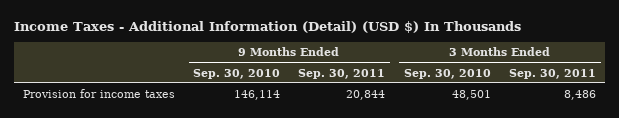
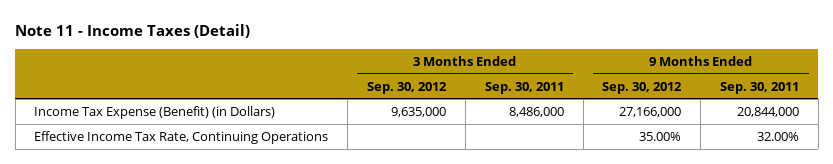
[13,20,521,33] Income Taxes - Additional Information (Detail) (USD $) In Thousands -> [15,23,251,38] Note 11 - Income Taxes (Detail)
[193,68,281,79] Sep. 30, 2010 -> none
[403,68,491,79] Sep. 30, 2010 -> none
none -> [367,81,448,94] Sep. 30, 2012
none -> [602,81,683,94] Sep. 30, 2012
[22,89,175,99] Provision for income taxes -> [34,106,276,120] Income Tax Expense (Benefit) (in Dollars)
[346,90,386,101] 20,844 -> [737,107,800,118] 20,844,000
[564,90,597,101] 8,486 -> [508,107,564,118] 8,486,000
none -> [34,131,329,145] Effective Income Tax Rate, Continuing Operations

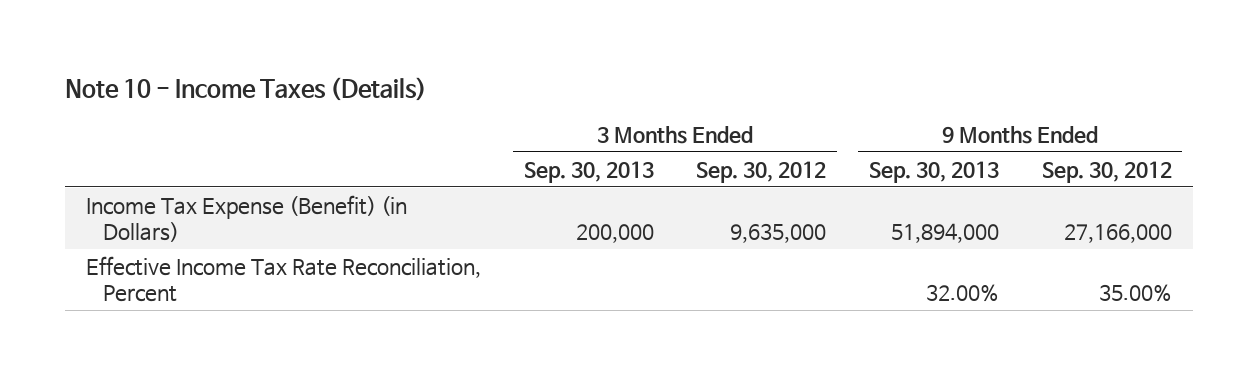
[15,23,251,38] Note 11 - Income Taxes (Detail) -> [64,76,427,101] Note 10 - Income Taxes (Details)
[484,81,564,94] Sep. 30, 2011 -> none
[720,81,800,94] Sep. 30, 2011 -> none
none -> [523,160,654,183] Sep. 30, 2013
none -> [869,160,1000,183] Sep. 30, 2013
[34,131,329,145] Effective Income Tax Rate, Continuing Operations -> [86,255,482,303] Effective Income Tax Rate Reconciliation, Percent

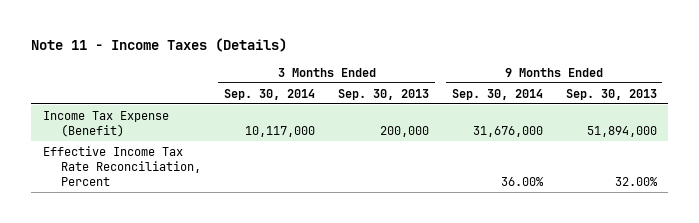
[64,76,427,101] Note 10 - Income Taxes (Details) -> [31,37,288,52] Note 11 - Income Taxes (Details)
[696,160,827,183] Sep. 30, 2012 -> none
[1041,160,1172,183] Sep. 30, 2012 -> none
none -> [224,88,316,100] Sep. 30, 2014
none -> [451,88,543,100] Sep. 30, 2014
[86,194,408,243] Income Tax Expense (Benefit) (in Dollars) -> [42,110,169,137] Income Tax Expense (Benefit)

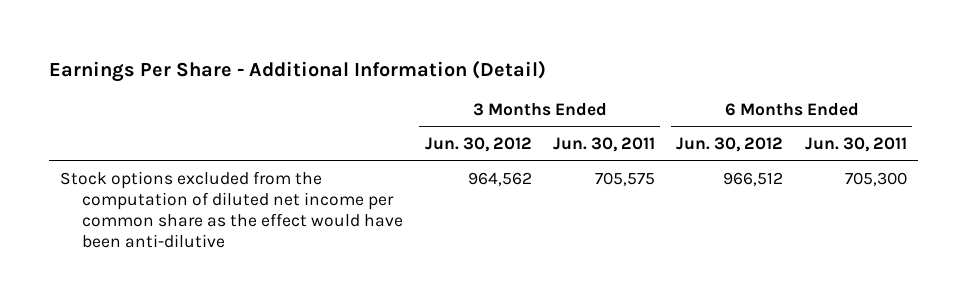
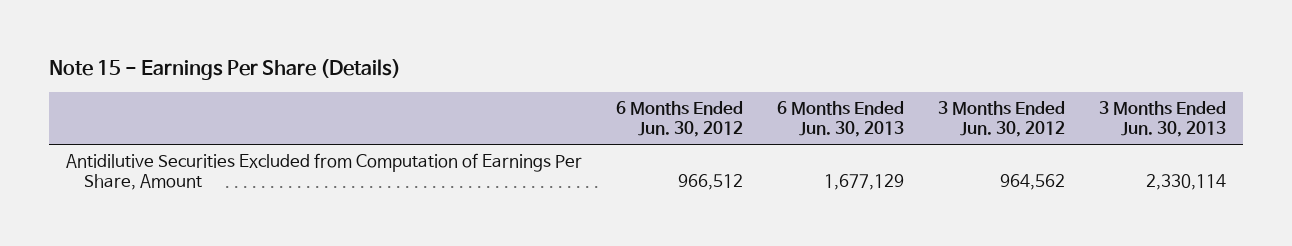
[48,59,546,82] Earnings Per Share - Additional Information (Detail) -> [48,59,401,81] Note 15 - Earnings Per Share (Details)
[553,137,656,153] Jun. 30, 2011 -> none
[804,137,907,153] Jun. 30, 2011 -> none
none -> [777,101,905,138] 6 Months Ended Jun. 30, 2013
none -> [1099,101,1227,138] 3 Months Ended Jun. 30, 2013
[59,171,404,248] Stock options excluded from the computation of diluted net income per common share as the effect would have been anti-dilutive -> [65,153,582,191] Antidilutive Securities Excluded from Computation of Earnings Per Share, Amount

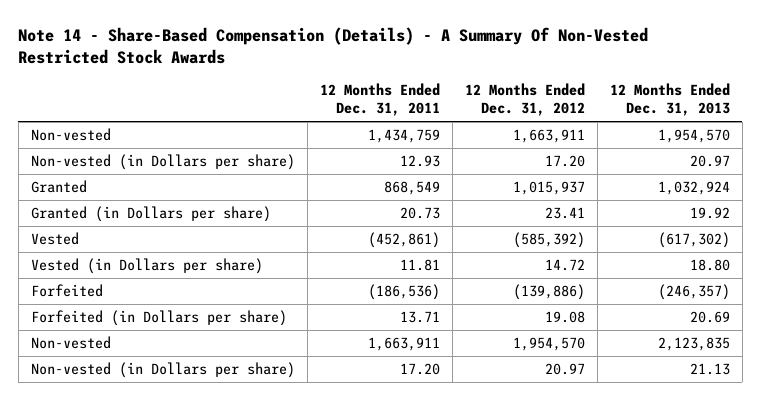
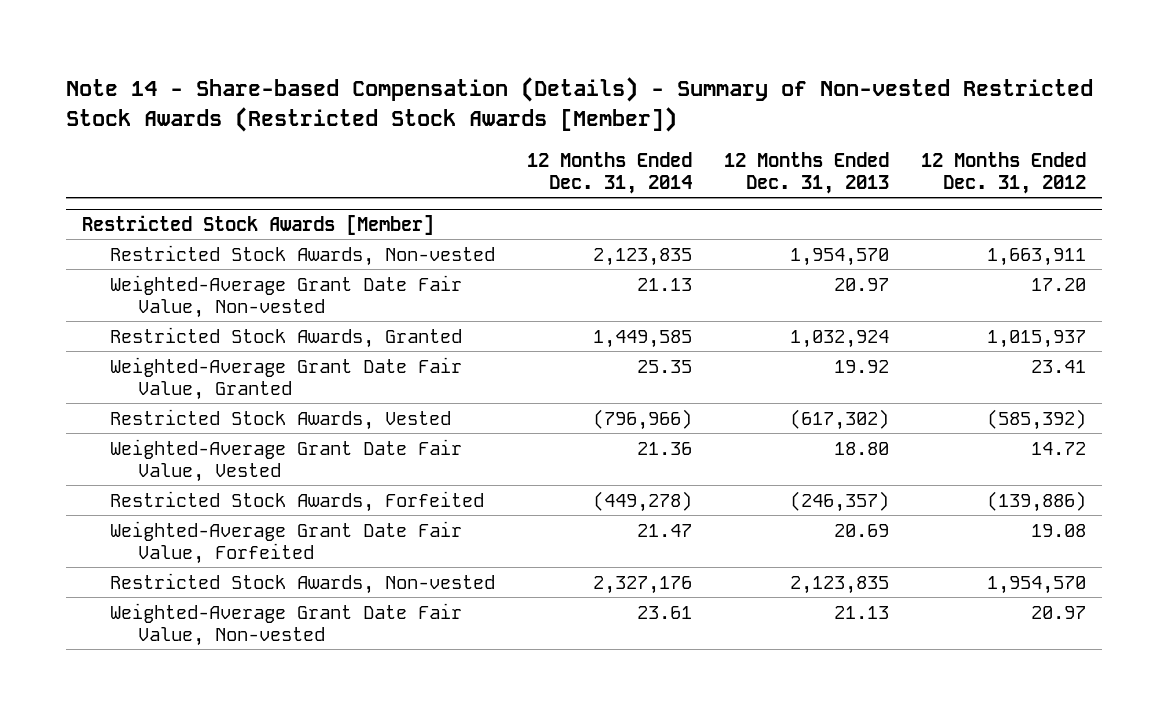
[18,26,649,64] Note 14 - Share-Based Compensation (Details) - A Summary Of Non-Vested Restricted Stock Awards -> [66,77,1094,132] Note 14 - Share-based Compensation (Details) - Summary of Non-vested Restricted Stock Awards (Restricted Stock Awards [Member])
[319,83,440,117] 12 Months Ended Dec. 31, 2011 -> none
none -> [527,151,693,195] 12 Months Ended Dec. 31, 2014
none -> [82,214,435,235] Restricted Stock Awards [Member]
[30,128,111,142] Non-vested -> [110,244,496,266] Restricted Stock Awards, Non-vested
[30,154,295,171] Non-vested (in Dollars per share) -> [110,274,463,318] Weighted-Average Grant Date Fair Value, Non-vested
[30,180,87,194] Granted -> [110,326,463,348] Restricted Stock Awards, Granted
[30,206,271,223] Granted (in Dollars per share) -> [110,356,463,400] Weighted-Average Grant Date Fair Value, Granted
[30,232,79,246] Vested -> [110,408,452,430] Restricted Stock Awards, Vested
[30,258,263,275] Vested (in Dollars per share) -> [110,438,463,482] Weighted-Average Grant Date Fair Value, Vested
[30,284,103,298] Forfeited -> [110,490,485,512] Restricted Stock Awards, Forfeited
[30,310,287,327] Forfeited (in Dollars per share) -> [110,520,463,564] Weighted-Average Grant Date Fair Value, Forfeited
[30,336,111,350] Non-vested -> [110,572,496,594] Restricted Stock Awards, Non-vested
[30,362,295,379] Non-vested (in Dollars per share) -> [110,602,463,646] Weighted-Average Grant Date Fair Value, Non-vested

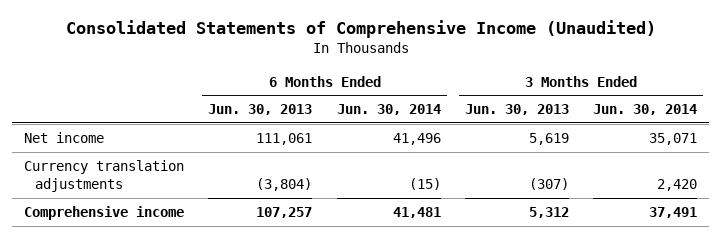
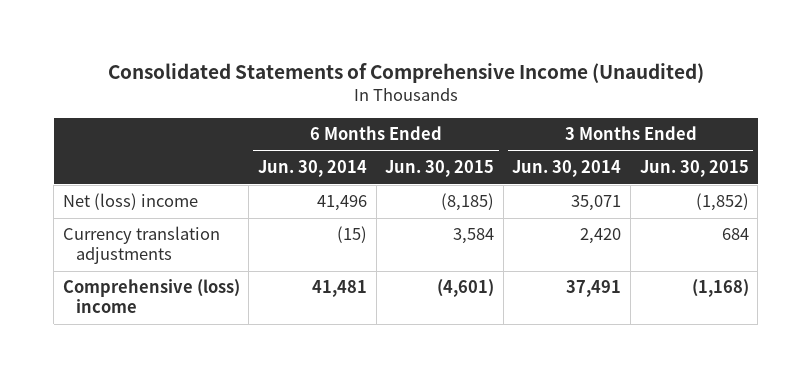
[208,104,313,116] Jun. 30, 2013 -> none
[464,104,569,116] Jun. 30, 2013 -> none
none -> [385,160,495,178] Jun. 30, 2015
none -> [639,160,749,178] Jun. 30, 2015
[24,131,105,143] Net income -> [62,193,198,211] Net (loss) income
[24,205,185,220] Comprehensive income -> [62,279,240,314] Comprehensive (loss) income

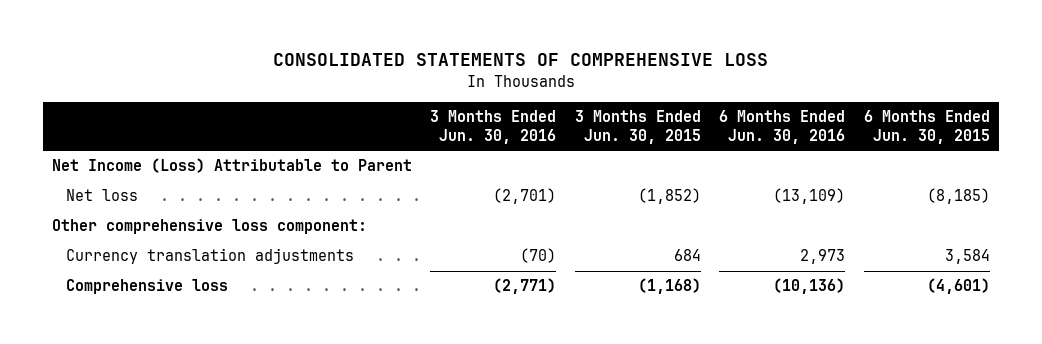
[107,63,704,84] Consolidated Statements of Comprehensive Income (Unaudited) -> [272,53,768,67] CONSOLIDATED STATEMENTS OF COMPREHENSIVE LOSS
[258,160,368,178] Jun. 30, 2014 -> none
[512,160,622,178] Jun. 30, 2014 -> none
none -> [430,110,557,144] 3 Months Ended Jun. 30, 2016
none -> [719,110,846,144] 6 Months Ended Jun. 30, 2016
none -> [51,158,412,174] Net Income (Loss) Attributable to Parent
[62,193,198,211] Net (loss) income -> [65,189,138,202] Net loss
none -> [51,219,367,235] Other comprehensive loss component:
[62,279,240,314] Comprehensive (loss) income -> [65,279,228,295] Comprehensive loss

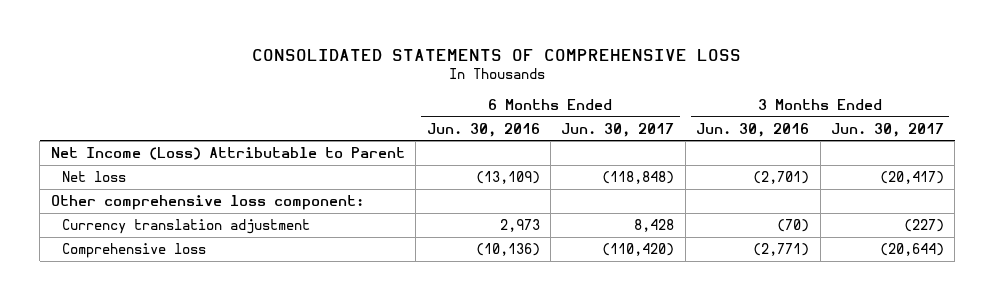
[574,110,701,144] 3 Months Ended Jun. 30, 2015 -> none
[863,110,990,144] 6 Months Ended Jun. 30, 2015 -> none
none -> [561,122,675,137] Jun. 30, 2017
none -> [830,122,944,137] Jun. 30, 2017
[65,248,354,265] Currency translation adjustments -> [62,219,311,235] Currency translation adjustment

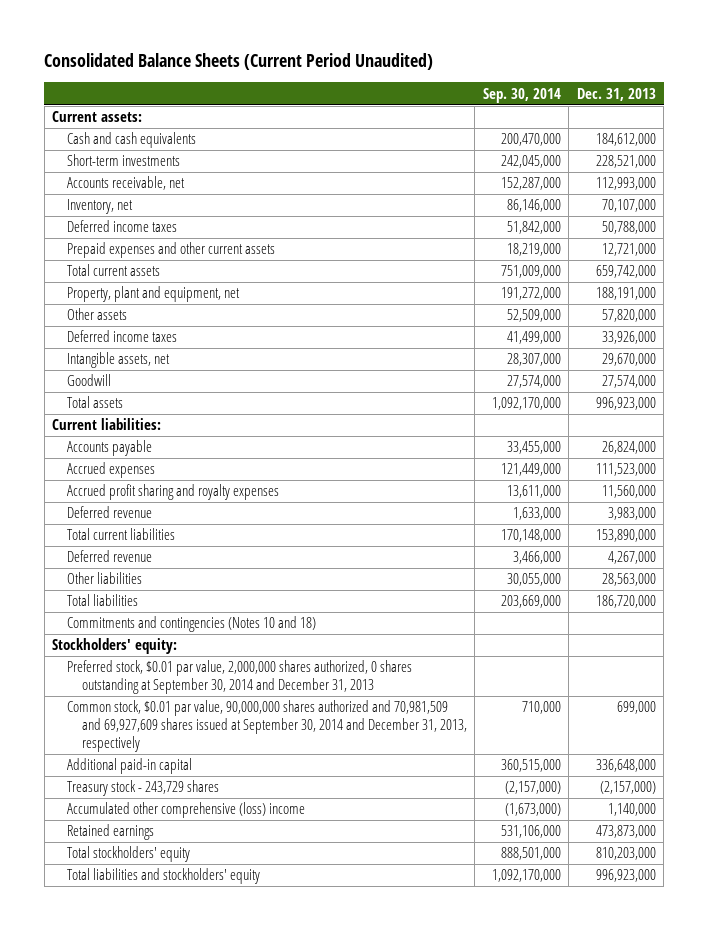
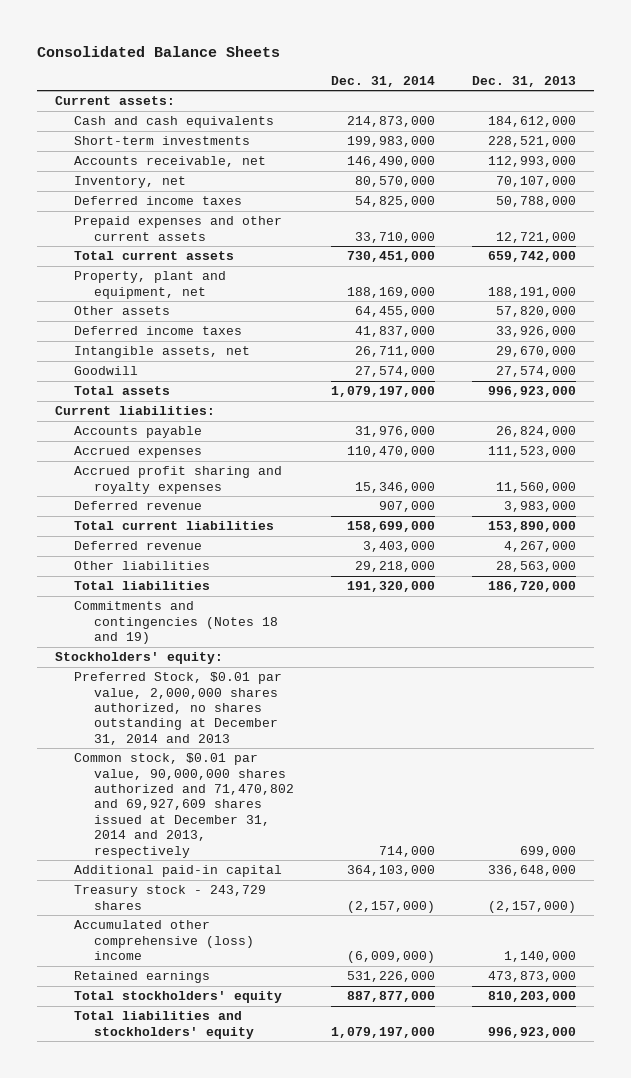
[44,53,434,71] Consolidated Balance Sheets (Current Period Unaudited) -> [36,46,280,58] Consolidated Balance Sheets
[482,87,561,103] Sep. 30, 2014 -> none
none -> [330,75,435,87] Dec. 31, 2014
[67,616,317,633] Commitments and contingencies (Notes 10 and 18) -> [74,601,278,645] Commitments and contingencies (Notes 18 and 19)
[67,660,413,695] Preferred stock, $0.01 par value, 2,000,000 shares authorized, 0 shares outstanding at September 30, 2014 and December 31, 2013 -> [74,672,283,745] Preferred Stock, $0.01 par value, 2,000,000 shares authorized, no shares outstanding at December 31, 2014 and 2013
[67,700,468,753] Common stock, $0.01 par value, 90,000,000 shares authorized and 70,981,509 and 69,927,609 shares issued at September 30, 2014 and December 31, 2013, respectively -> [74,753,294,858] Common stock, $0.01 par value, 90,000,000 shares authorized and 71,470,802 and 69,927,609 shares issued at December 31, 2014 and 2013, respectively

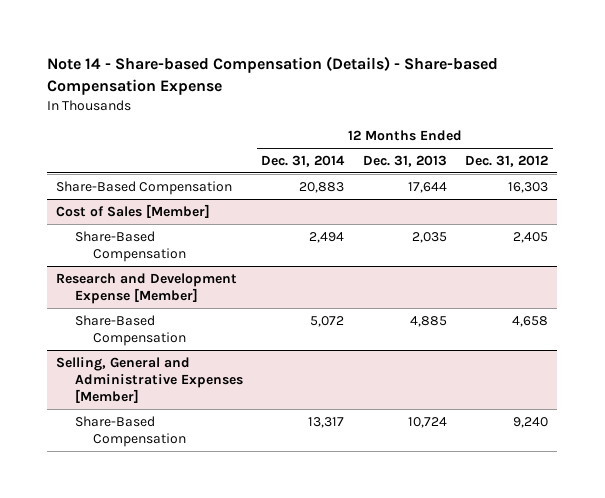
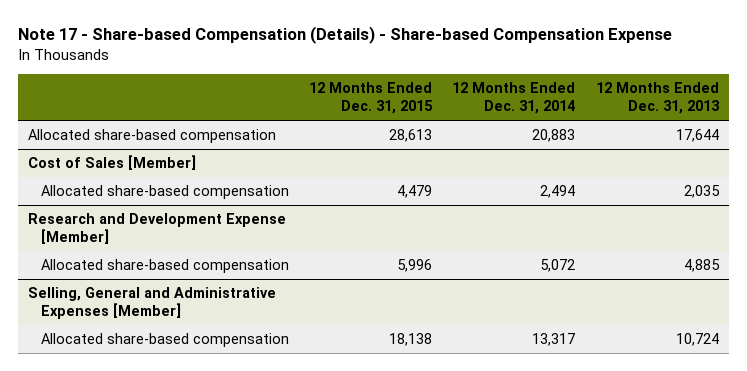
[47,55,499,95] Note 14 - Share-based Compensation (Details) - Share-based Compensation Expense -> [18,26,673,45] Note 17 - Share-based Compensation (Details) - Share-based Compensation Expense
[465,154,549,167] Dec. 31, 2012 -> none
none -> [308,82,433,115] 12 Months Ended Dec. 31, 2015
[56,180,233,195] Share-Based Compensation -> [28,129,277,144] Allocated share-based compensation
[74,230,187,262] Share-Based Compensation -> [40,185,289,200] Allocated share-based compensation
[74,314,187,346] Share-Based Compensation -> [40,259,289,274] Allocated share-based compensation
[74,415,187,447] Share-Based Compensation -> [40,333,289,348] Allocated share-based compensation

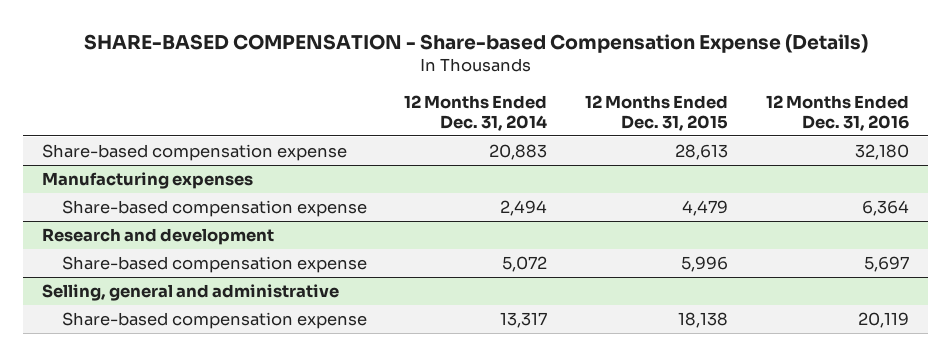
[18,26,673,45] Note 17 - Share-based Compensation (Details) - Share-based Compensation Expense -> [83,34,868,54] SHARE-BASED COMPENSATION - Share-based Compensation Expense (Details)
[595,82,720,115] 12 Months Ended Dec. 31, 2013 -> none
none -> [766,94,910,132] 12 Months Ended Dec. 31, 2016
[28,155,197,171] Cost of Sales [Member] -> none
[28,129,277,144] Allocated share-based compensation -> [42,143,348,161] Share-based compensation expense
none -> [42,171,254,189] Manufacturing expenses
[40,185,289,200] Allocated share-based compensation -> [61,199,367,217] Share-based compensation expense
[28,213,287,245] Research and Development Expense [Member] -> [42,227,275,245] Research and development
[40,259,289,274] Allocated share-based compensation -> [61,255,367,273] Share-based compensation expense
[28,287,277,320] Selling, General and Administrative Expenses [Member] -> [42,283,340,301] Selling, general and administrative
[40,333,289,348] Allocated share-based compensation -> [61,311,367,329] Share-based compensation expense

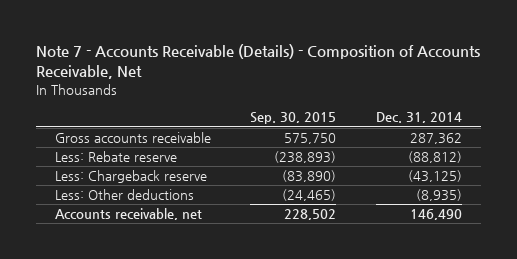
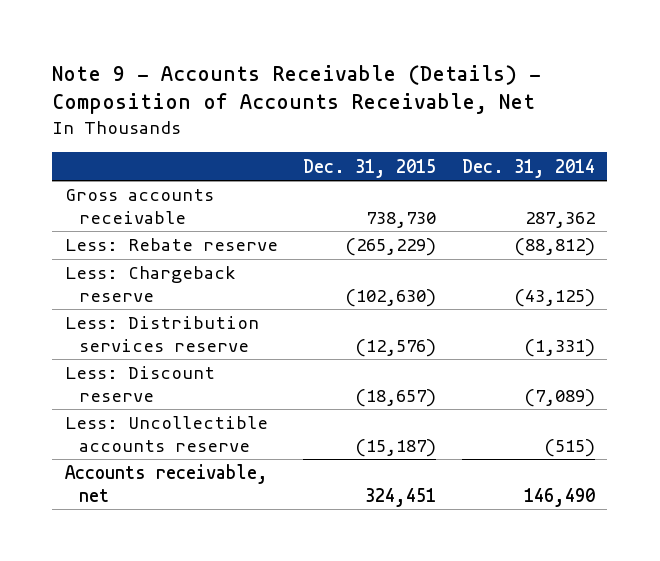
[35,44,480,80] Note 7 - Accounts Receivable (Details) - Composition of Accounts Receivable, Net -> [52,64,542,115] Note 9 - Accounts Receivable (Details) - Composition of Accounts Receivable, Net
[250,112,337,125] Sep. 30, 2015 -> none
none -> [303,158,437,178] Dec. 31, 2015
[55,189,195,201] Less: Other deductions -> none
none -> [65,316,260,352] Less: Distribution services reserve
none -> [65,366,216,402] Less: Discount reserve
none -> [65,416,269,452] Less: Uncollectible accounts reserve

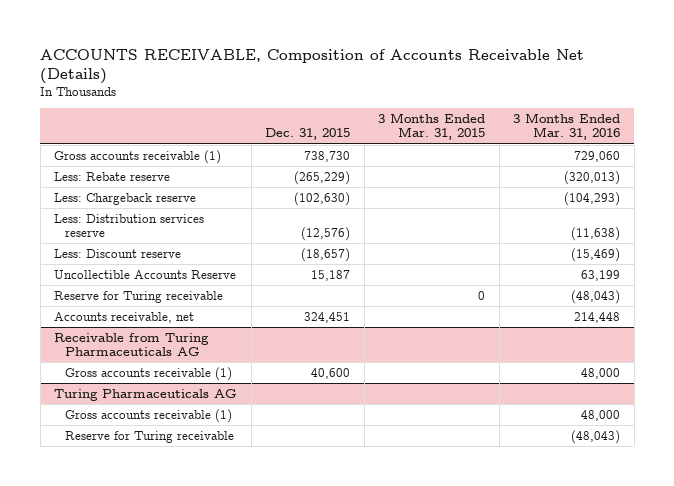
[52,64,542,115] Note 9 - Accounts Receivable (Details) - Composition of Accounts Receivable, Net -> [40,48,585,84] ACCOUNTS RECEIVABLE, Composition of Accounts Receivable Net (Details)
[461,158,595,178] Dec. 31, 2014 -> none
none -> [378,113,486,141] 3 Months Ended Mar. 31, 2015
none -> [513,113,621,141] 3 Months Ended Mar. 31, 2016
[65,189,215,224] Gross accounts receivable -> [54,149,222,164] Gross accounts receivable (1)
[65,416,269,452] Less: Uncollectible accounts reserve -> [54,269,237,279] Uncollectible Accounts Reserve
[355,438,437,457] (15,187) -> [311,269,351,281] 15,187
none -> [54,290,224,303] Reserve for Turing receivable
none -> [54,332,210,357] Receivable from Turing Pharmaceuticals AG
none -> [65,366,233,381] Gross accounts receivable (1)
none -> [54,388,238,401] Turing Pharmaceuticals AG
none -> [65,408,233,423] Gross accounts receivable (1)
none -> [65,430,235,443] Reserve for Turing receivable

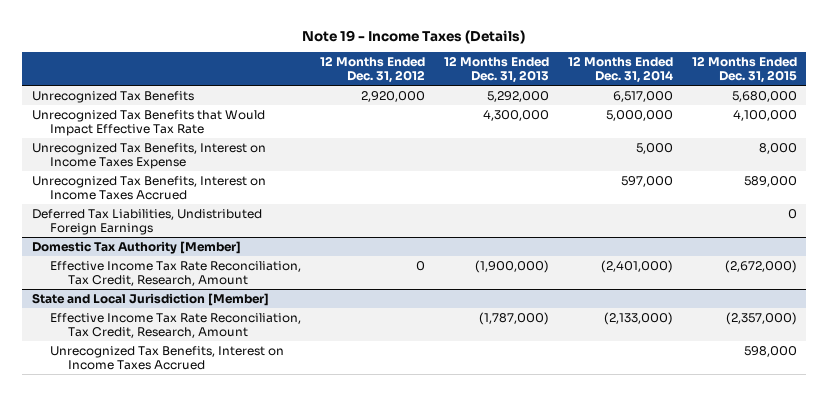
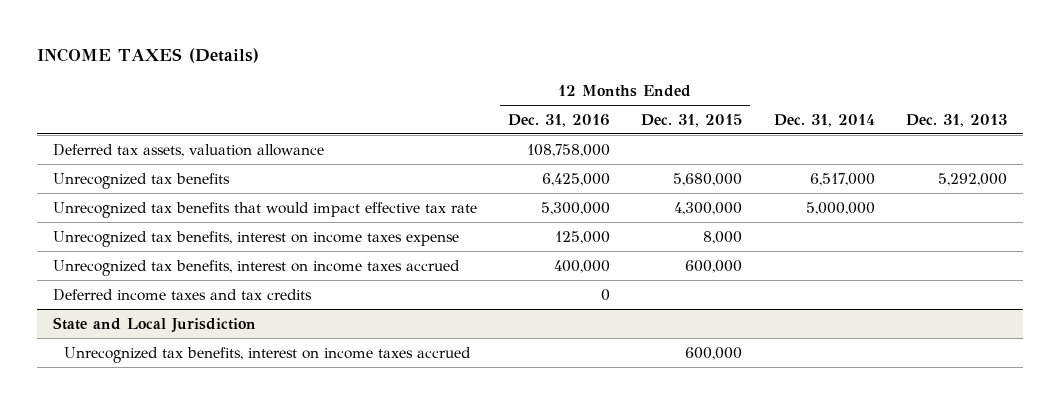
[302,29,526,44] Note 19 - Income Taxes (Details) -> [37,48,260,64] INCOME TAXES (Details)
[319,56,425,83] 12 Months Ended Dec. 31, 2012 -> none
[443,56,549,83] 12 Months Ended Dec. 31, 2013 -> none
[567,56,673,83] 12 Months Ended Dec. 31, 2014 -> none
none -> [508,113,611,127] Dec. 31, 2016
none -> [773,113,875,127] Dec. 31, 2014
none -> [905,113,1007,127] Dec. 31, 2013
[31,208,262,235] Deferred Tax Liabilities, Undistributed Foreign Earnings -> none
[31,240,241,254] Domestic Tax Authority [Member] -> none
[50,260,302,286] Effective Income Tax Rate Reconciliation, Tax Credit, Research, Amount -> none
[50,312,302,338] Effective Income Tax Rate Reconciliation, Tax Credit, Research, Amount -> none
none -> [52,143,324,157] Deferred tax assets, valuation allowance
[31,90,194,103] Unrecognized Tax Benefits -> [52,172,230,189] Unrecognized tax benefits
[31,109,265,136] Unrecognized Tax Benefits that Would Impact Effective Tax Rate -> [52,201,477,218] Unrecognized tax benefits that would impact effective tax rate
[732,109,797,121] 4,100,000 -> [674,201,743,215] 4,300,000
[31,142,266,169] Unrecognized Tax Benefits, Interest on Income Taxes Expense -> [52,230,459,247] Unrecognized tax benefits, interest on income taxes expense
[31,175,266,200] Unrecognized Tax Benefits, Interest on Income Taxes Accrued -> [52,259,460,276] Unrecognized tax benefits, interest on income taxes accrued
[743,175,797,187] 589,000 -> [685,259,743,273] 600,000
none -> [52,288,312,301] Deferred income taxes and tax credits
[31,292,269,306] State and Local Jurisdiction [Member] -> [52,316,256,333] State and Local Jurisdiction
[50,345,285,370] Unrecognized Tax Benefits, Interest on Income Taxes Accrued -> [63,346,471,363] Unrecognized tax benefits, interest on income taxes accrued
[743,345,797,357] 598,000 -> [685,346,743,360] 600,000

